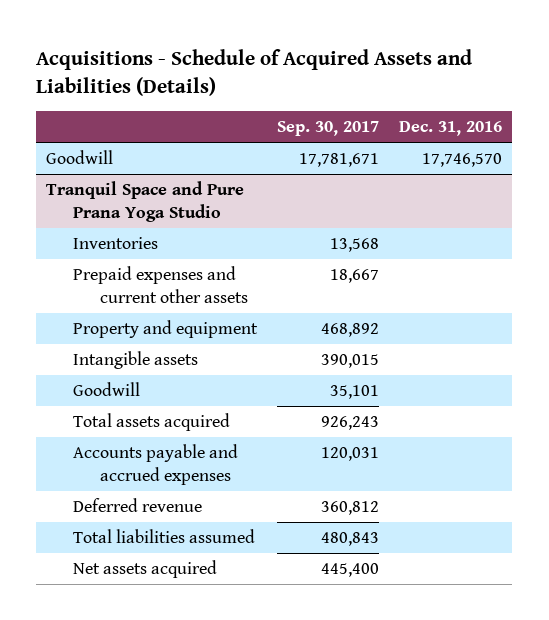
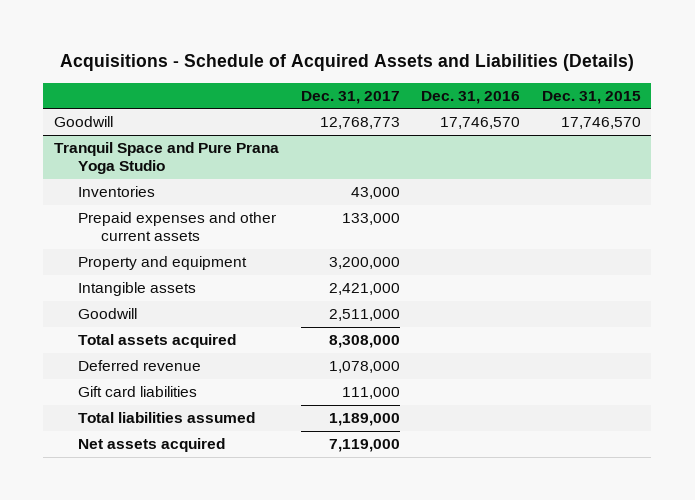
[277,121,380,137] Sep. 30, 2017 -> none
none -> [300,90,400,104] Dec. 31, 2017
none -> [541,90,641,104] Dec. 31, 2015
[73,266,248,304] Prepaid expenses and current other assets -> [77,212,276,242] Prepaid expenses and other current assets
[73,444,239,486] Accounts payable and accrued expenses -> none
none -> [77,386,197,398] Gift card liabilities

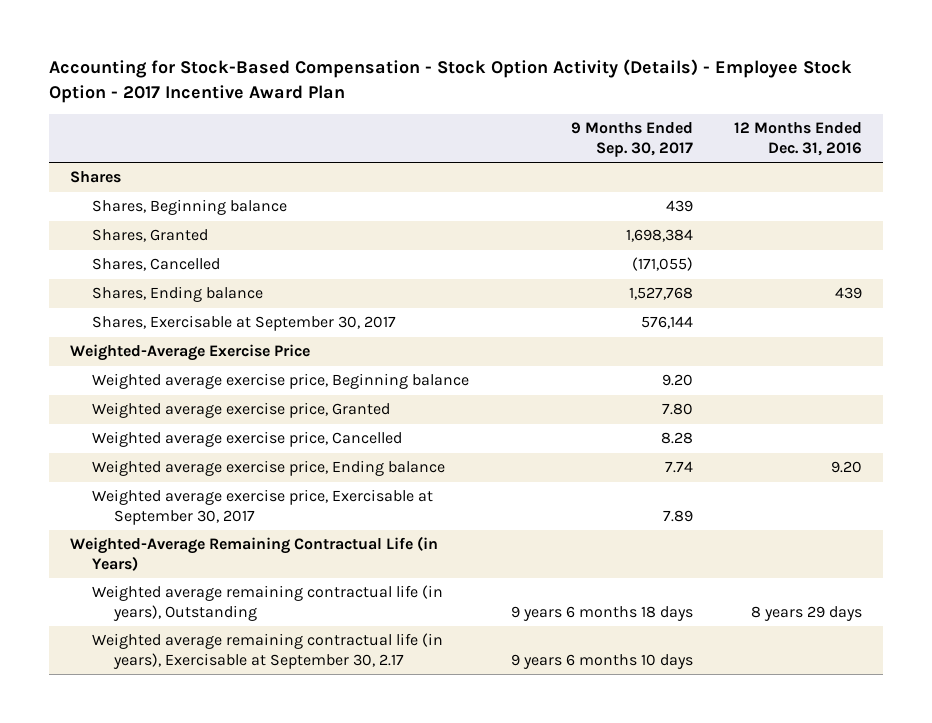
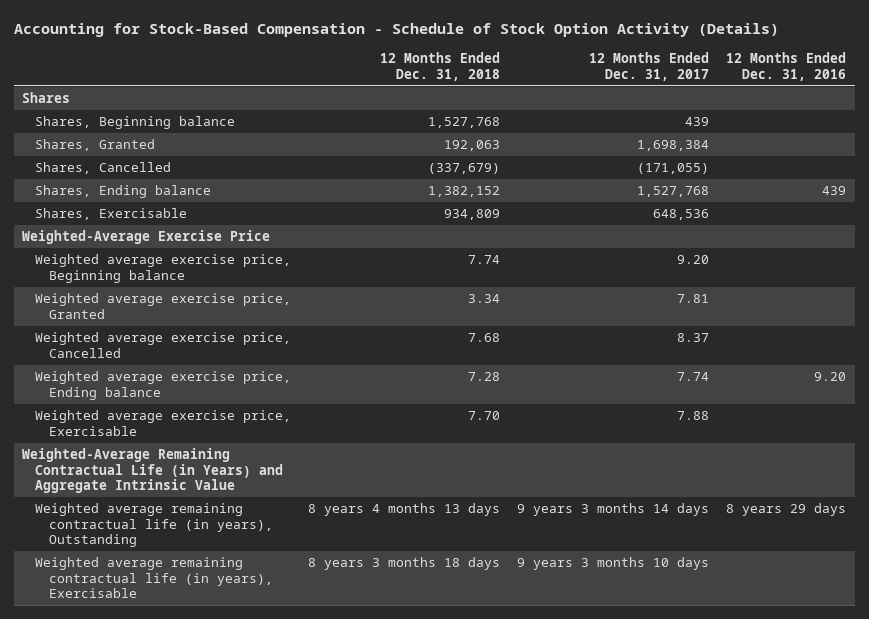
[48,59,852,103] Accounting for Stock-Based Compensation - Stock Option Activity (Details) - Employee Stock Option - 2017 Incentive Award Plan -> [13,23,779,38] Accounting for Stock-Based Compensation - Schedule of Stock Option Activity (Details)
[570,122,693,157] 9 Months Ended Sep. 30, 2017 -> none
none -> [380,52,501,81] 12 Months Ended Dec. 31, 2018
none -> [589,52,710,81] 12 Months Ended Dec. 31, 2017
[91,315,396,332] Shares, Exercisable at September 30, 2017 -> [35,208,188,221] Shares, Exercisable
[91,489,433,526] Weighted average exercise price, Exercisable at September 30, 2017 -> [35,410,292,436] Weighted average exercise price, Exercisable
[69,536,438,572] Weighted-Average Remaining Contractual Life (in Years) -> [22,448,284,494] Weighted-Average Remaining Contractual Life (in Years) and Aggregate Intrinsic Value
[91,633,443,670] Weighted average remaining contractual life (in years), Exercisable at September 30, 2.17 -> [35,557,273,599] Weighted average remaining contractual life (in years), Exercisable

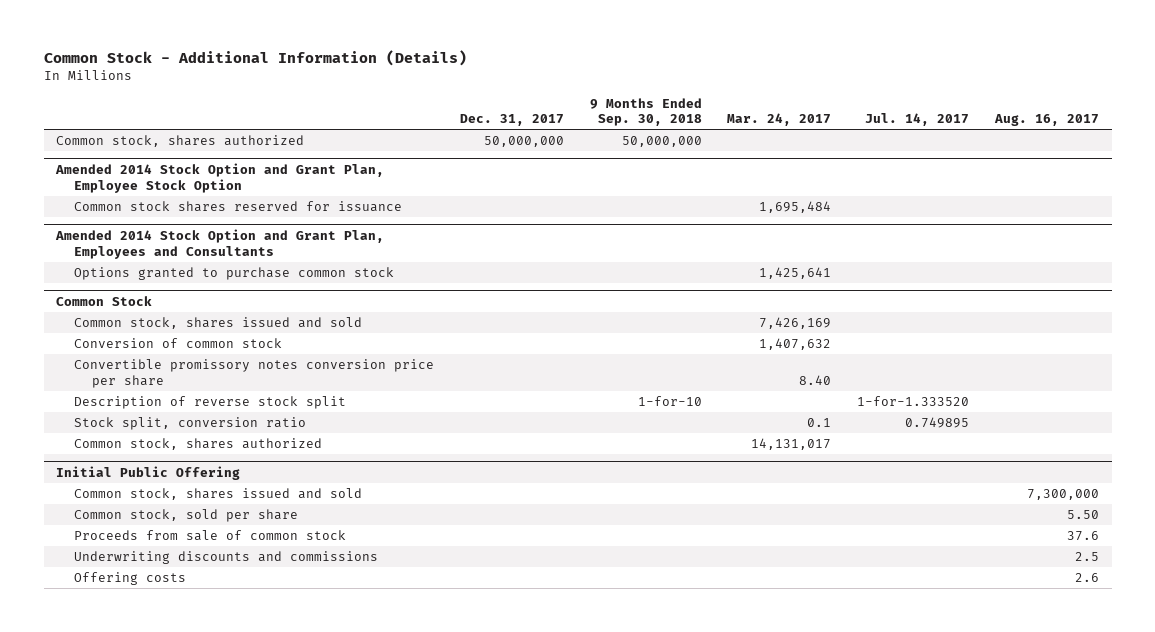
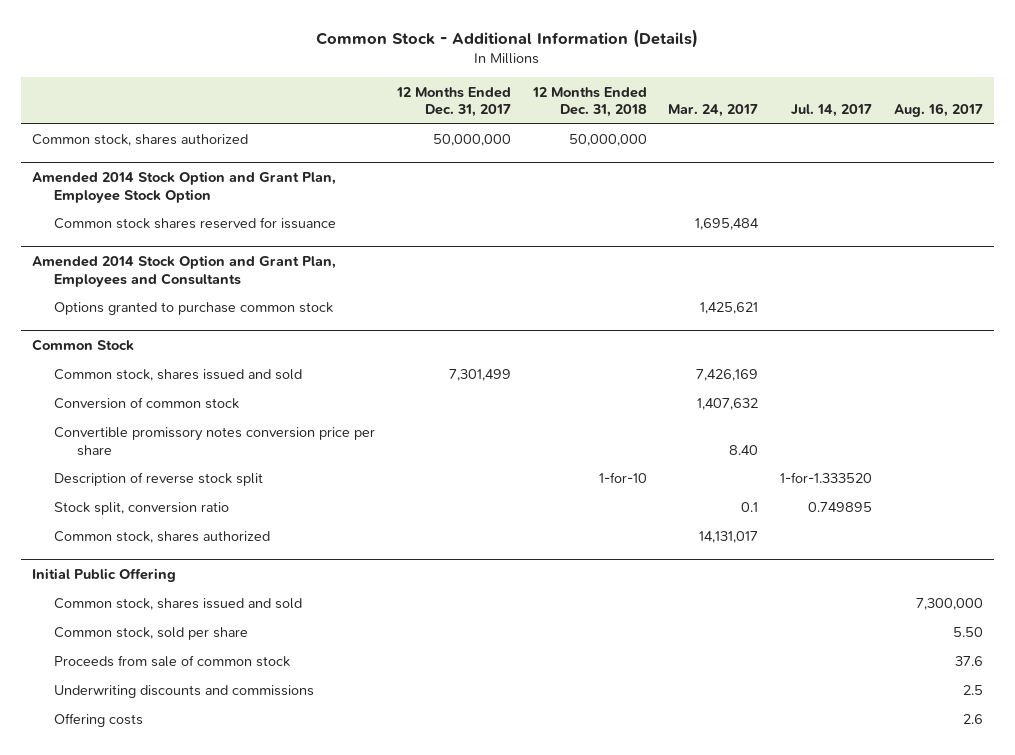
[459,114,564,127] Dec. 31, 2017 -> none
[589,97,702,127] 9 Months Ended Sep. 30, 2018 -> none
none -> [396,86,512,118] 12 Months Ended Dec. 31, 2017
none -> [531,86,647,118] 12 Months Ended Dec. 31, 2018
[759,266,832,279] 1,425,641 -> [700,302,759,315] 1,425,621

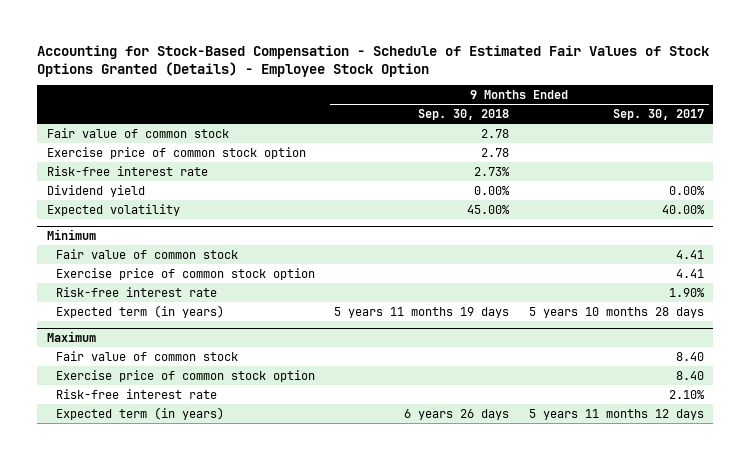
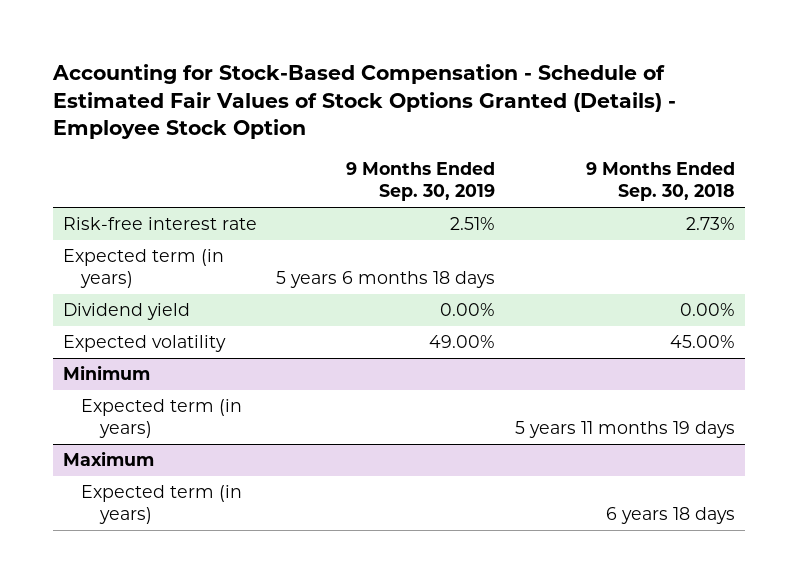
[612,109,704,121] Sep. 30, 2017 -> none
none -> [346,162,496,202] 9 Months Ended Sep. 30, 2019
[47,127,230,138] Fair value of common stock -> none
[47,146,307,159] Exercise price of common stock option -> none
none -> [62,249,224,289] Expected term (in years)
[56,248,239,259] Fair value of common stock -> none
[56,267,316,280] Exercise price of common stock option -> none
[56,286,218,297] Risk-free interest rate -> none
[56,350,239,361] Fair value of common stock -> none
[56,369,316,382] Exercise price of common stock option -> none
[56,388,218,399] Risk-free interest rate -> none
[404,408,510,420] 6 years 26 days -> [605,507,735,525] 6 years 18 days

